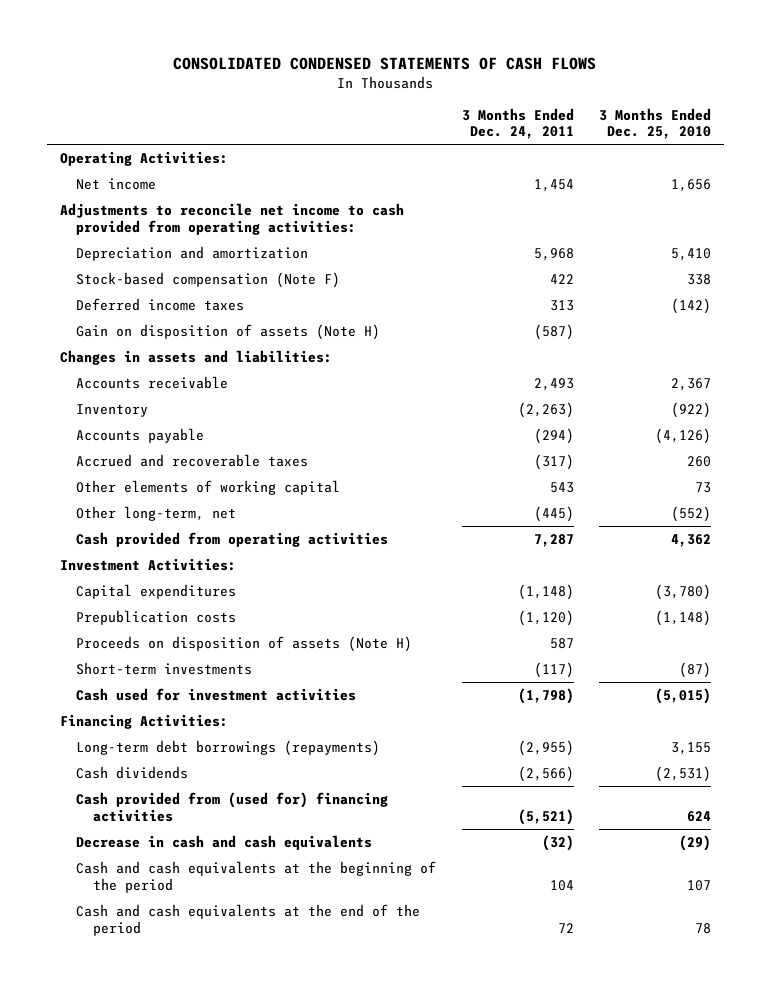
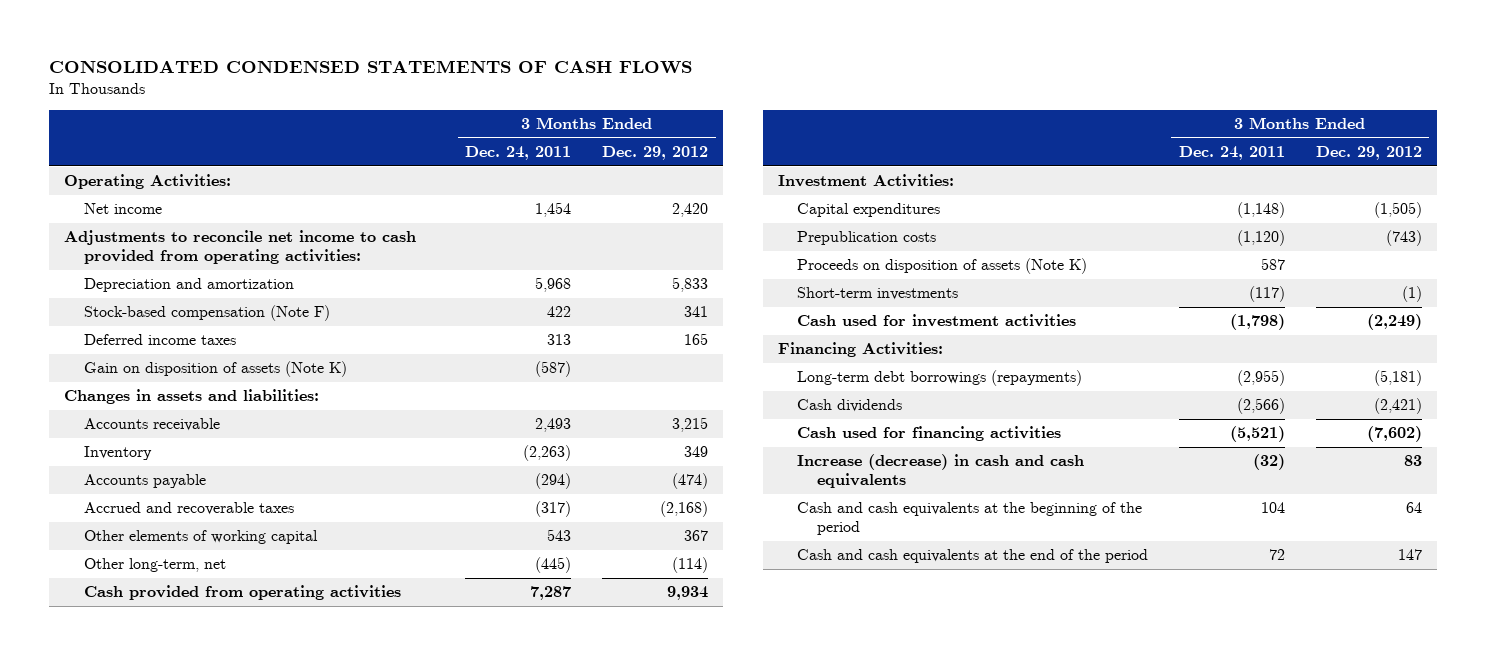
[598,107,711,140] 3 Months Ended Dec. 25, 2010 -> none
none -> [602,146,709,161] Dec. 29, 2012
[76,324,381,341] Gain on disposition of assets (Note H) -> [83,361,347,378] Gain on disposition of assets (Note K)
[76,636,413,653] Proceeds on disposition of assets (Note H) -> [797,258,1088,275] Proceeds on disposition of assets (Note K)
[76,792,389,822] Cash provided from (used for) financing activities -> [797,426,1062,442] Cash used for financing activities
[76,835,373,851] Decrease in cash and cash equivalents -> [797,454,1085,489] Increase (decrease) in cash and cash equivalents

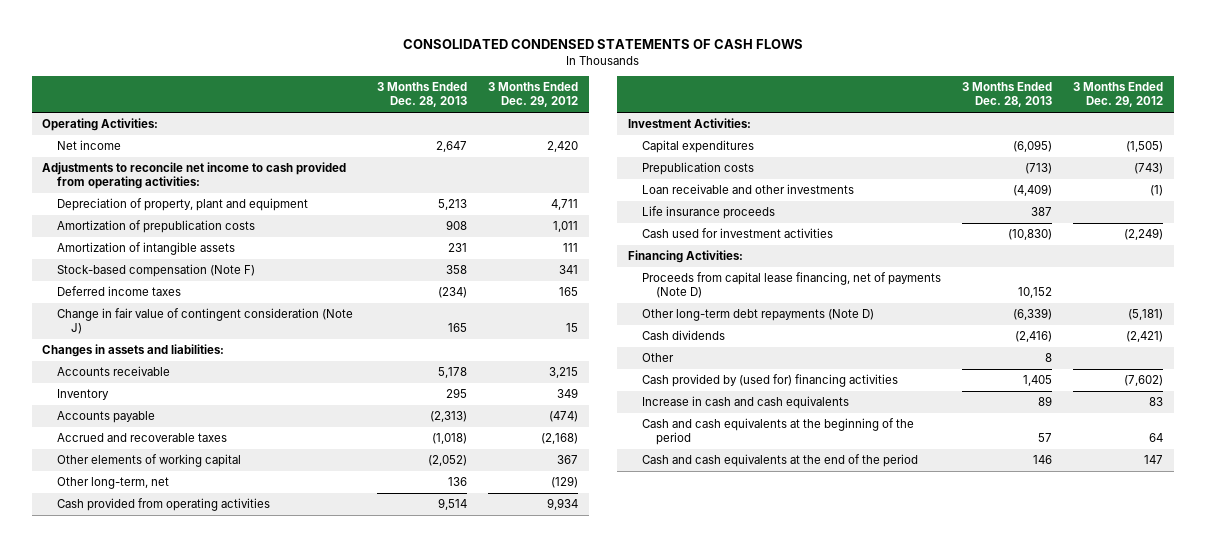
[465,146,572,161] Dec. 24, 2011 -> none
none -> [376,82,467,108] 3 Months Ended Dec. 28, 2013
[83,278,294,293] Depreciation and amortization -> none
none -> [56,198,308,212] Depreciation of property, plant and equipment
none -> [56,220,255,234] Amortization of prepublication costs
none -> [56,242,235,256] Amortization of intangible assets
[83,361,347,378] Gain on disposition of assets (Note K) -> none
none -> [56,308,353,335] Change in fair value of contingent consideration (Note J)
[672,557,709,574] (114) -> [551,476,579,489] (129)
[797,258,1088,275] Proceeds on disposition of assets (Note K) -> none
[797,287,959,301] Short-term investments -> none
none -> [642,184,855,195] Loan receivable and other investments
none -> [642,206,776,220] Life insurance proceeds
none -> [642,272,942,299] Proceeds from capital lease financing, net of payments (Note D)
[797,370,1083,387] Long-term debt borrowings (repayments) -> [642,309,875,322] Other long-term debt repayments (Note D)
none -> [642,353,675,363] Other
[797,426,1062,442] Cash used for financing activities -> [642,374,899,388] Cash provided by (used for) financing activities
[797,454,1085,489] Increase (decrease) in cash and cash equivalents -> [642,396,850,410] Increase in cash and cash equivalents

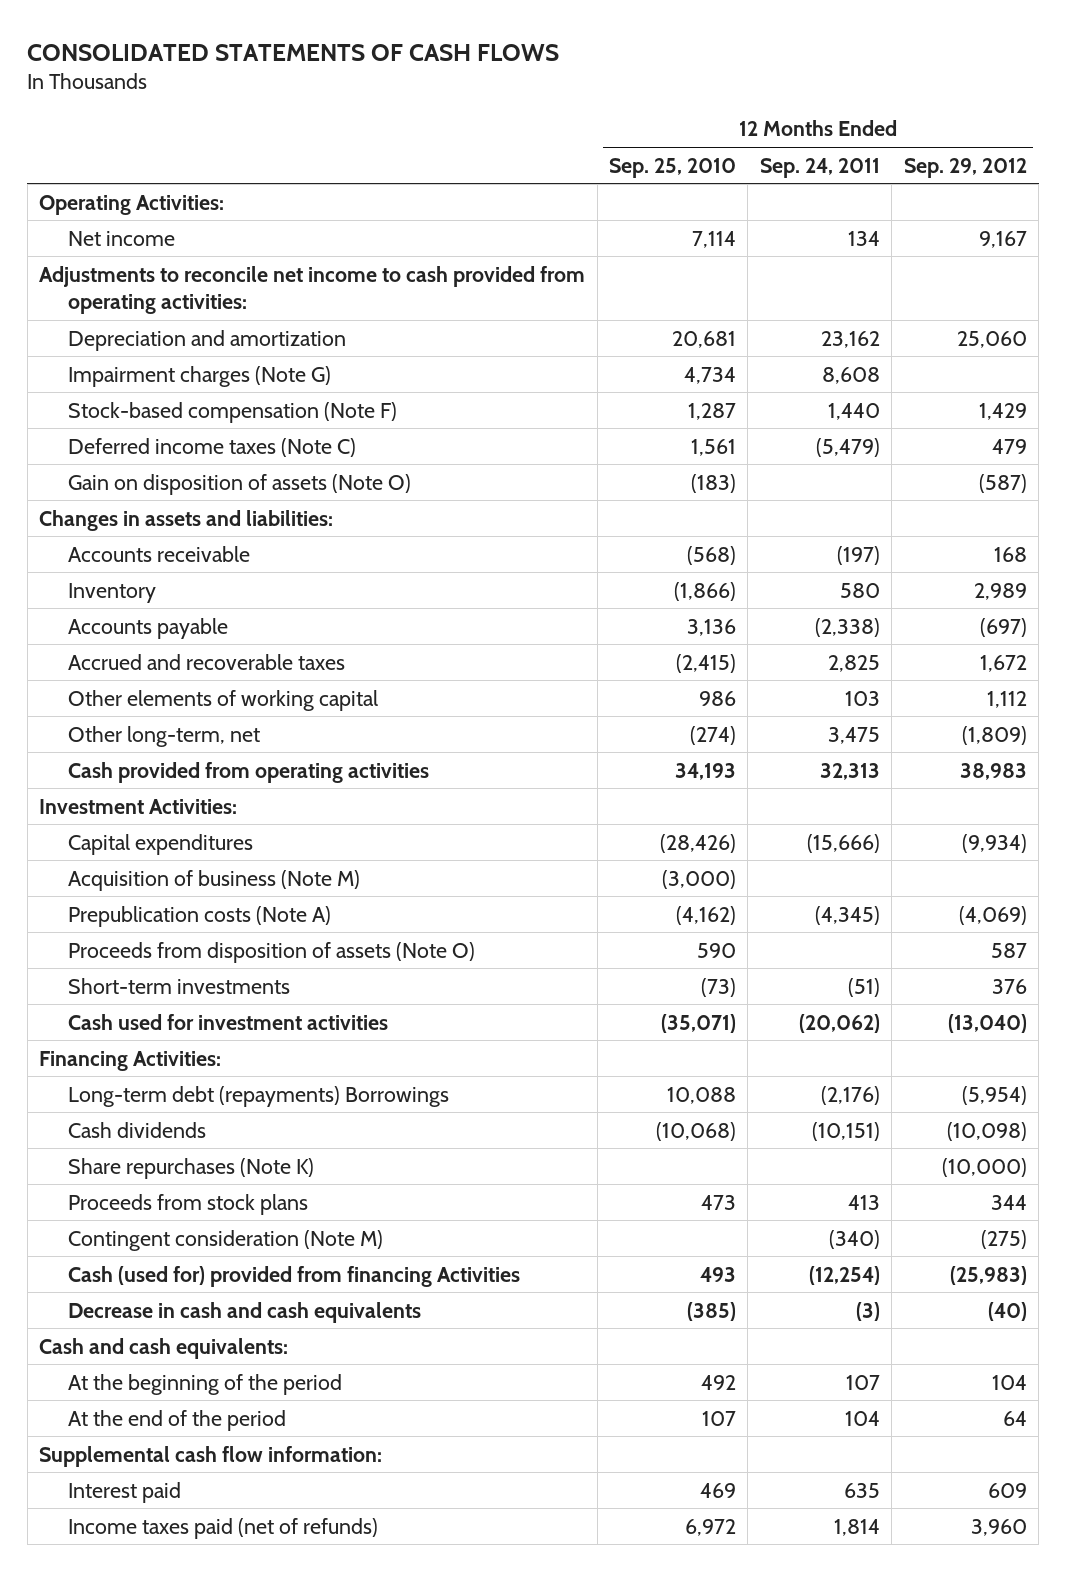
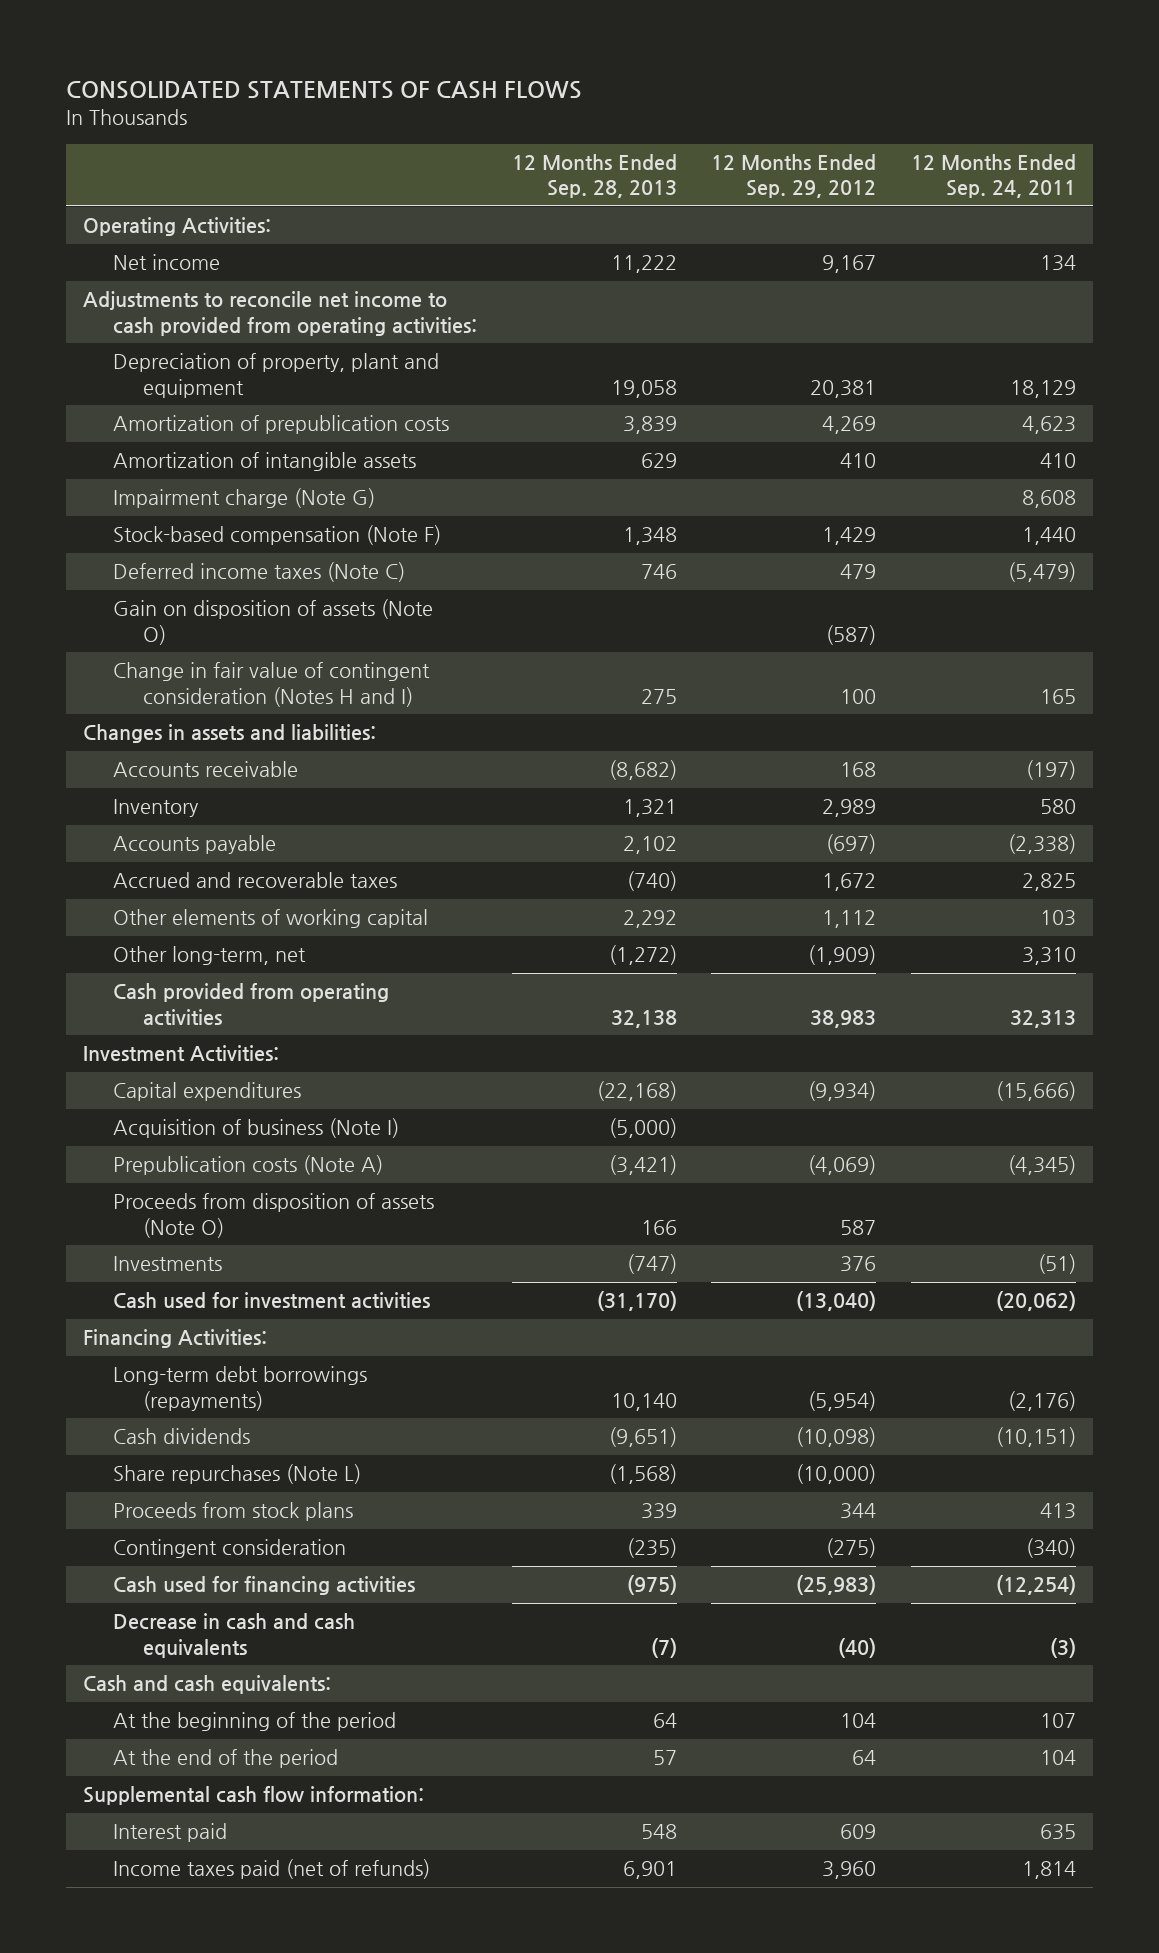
[608,157,736,178] Sep. 25, 2010 -> none
none -> [511,154,677,199] 12 Months Ended Sep. 28, 2013
[68,329,347,351] Depreciation and amortization -> none
none -> [113,353,440,398] Depreciation of property, plant and equipment
none -> [113,415,450,435] Amortization of prepublication costs
none -> [113,452,417,472] Amortization of intangible assets
[68,365,332,387] Impairment charges (Note G) -> [113,488,376,509] Impairment charge (Note G)
none -> [113,662,431,707] Change in fair value of contingent consideration (Notes H and I)
[827,726,880,744] 3,475 -> [1021,947,1076,966] 3,310
[961,725,1027,745] (1,809) -> [808,945,877,966] (1,909)
[68,869,361,891] Acquisition of business (Note M) -> [113,1118,400,1139] Acquisition of business (Note I)
[68,977,291,994] Short-term investments -> [113,1256,223,1272] Investments
[68,1085,450,1107] Long-term debt (repayments) Borrowings -> [113,1366,368,1411] Long-term debt borrowings (repayments)
[68,1157,315,1179] Share repurchases (Note K) -> [113,1464,362,1485] Share repurchases (Note L)
[68,1229,384,1251] Contingent consideration (Note M) -> [113,1539,347,1559] Contingent consideration
[68,1265,521,1287] Cash (used for) provided from financing Activities -> [113,1576,416,1596] Cash used for financing activities

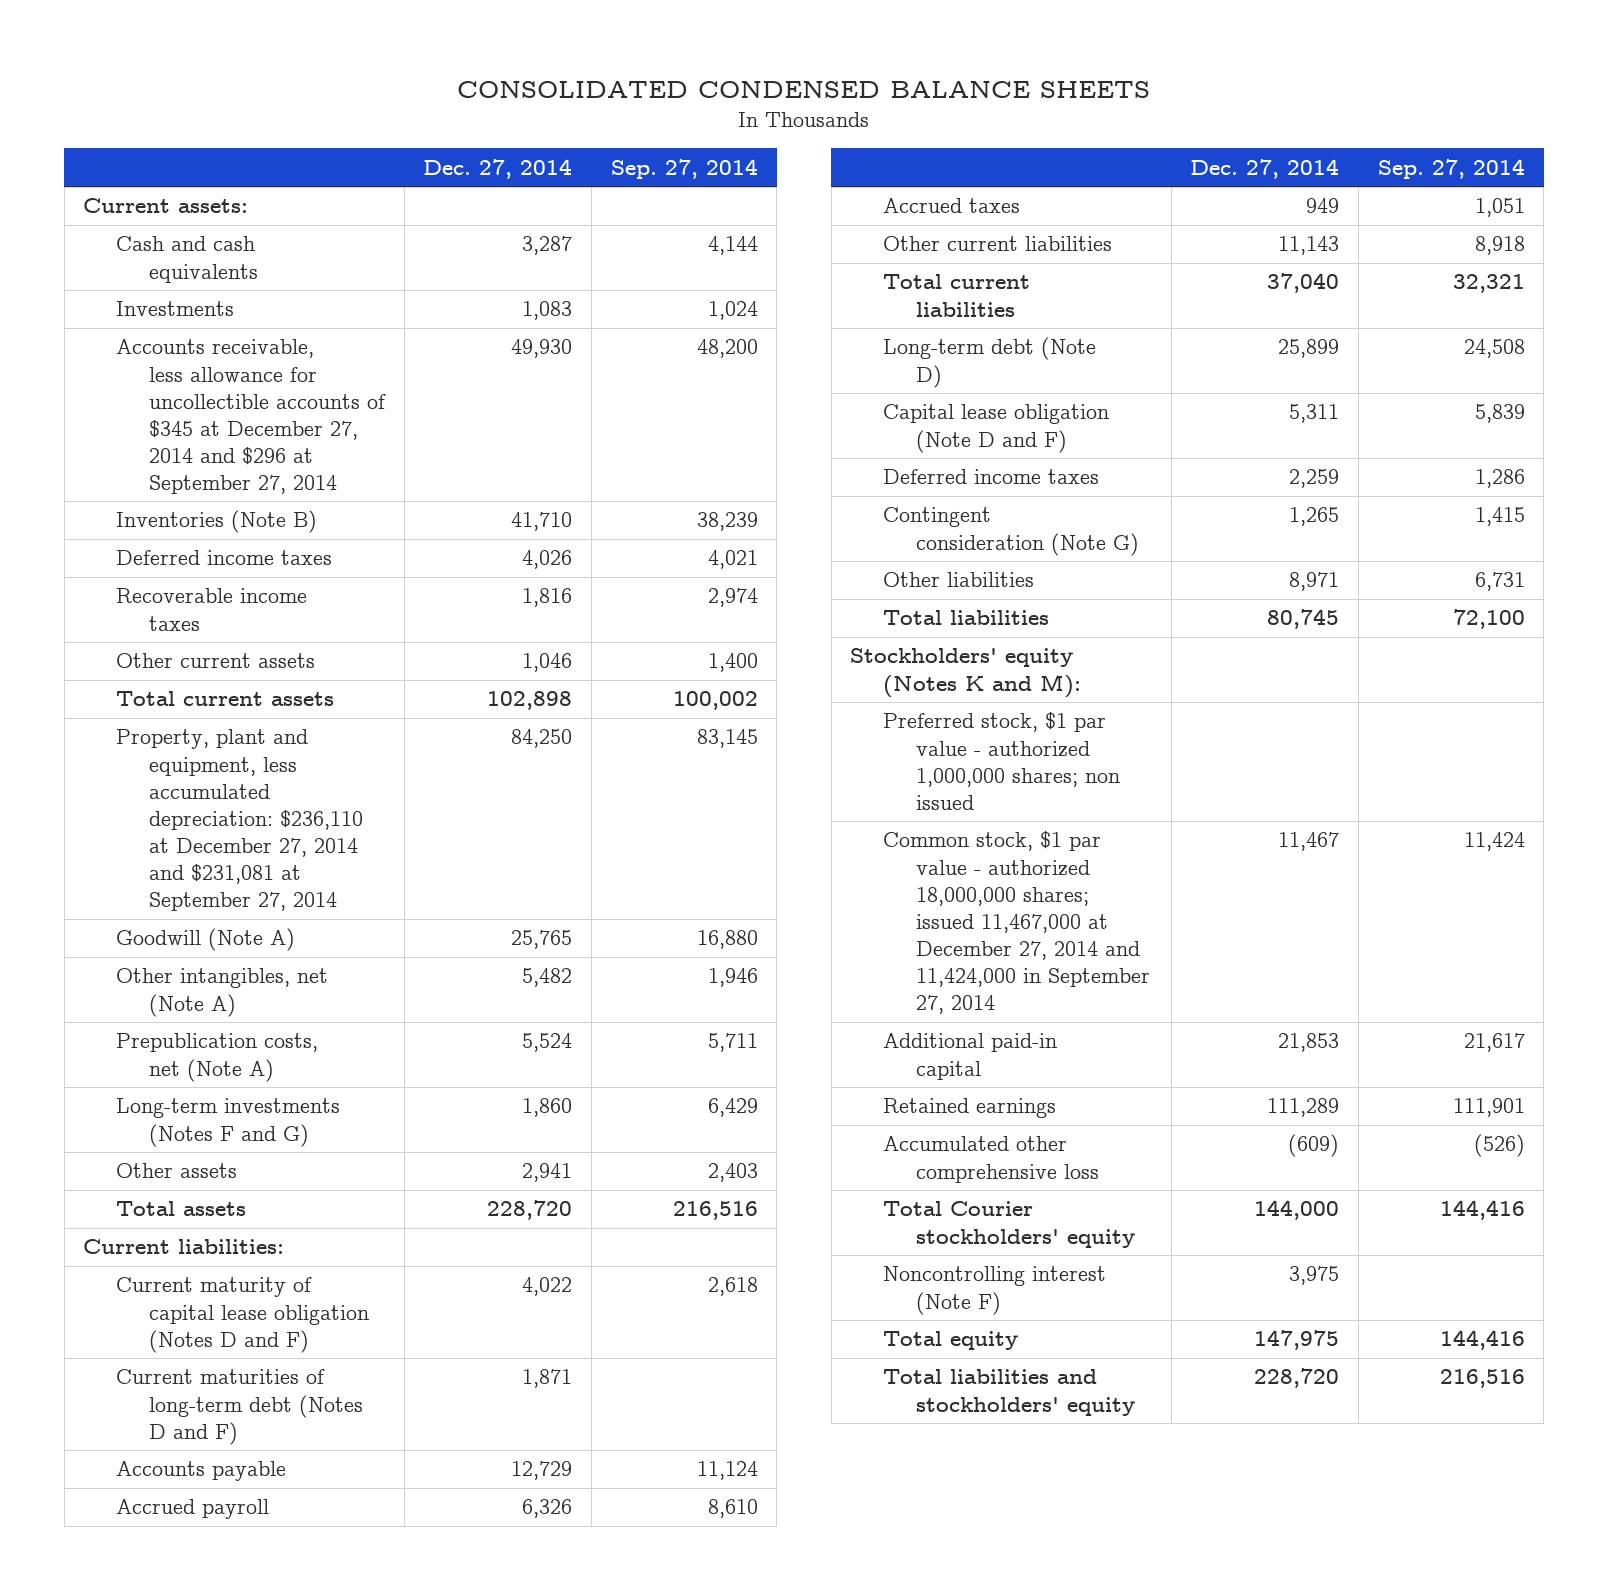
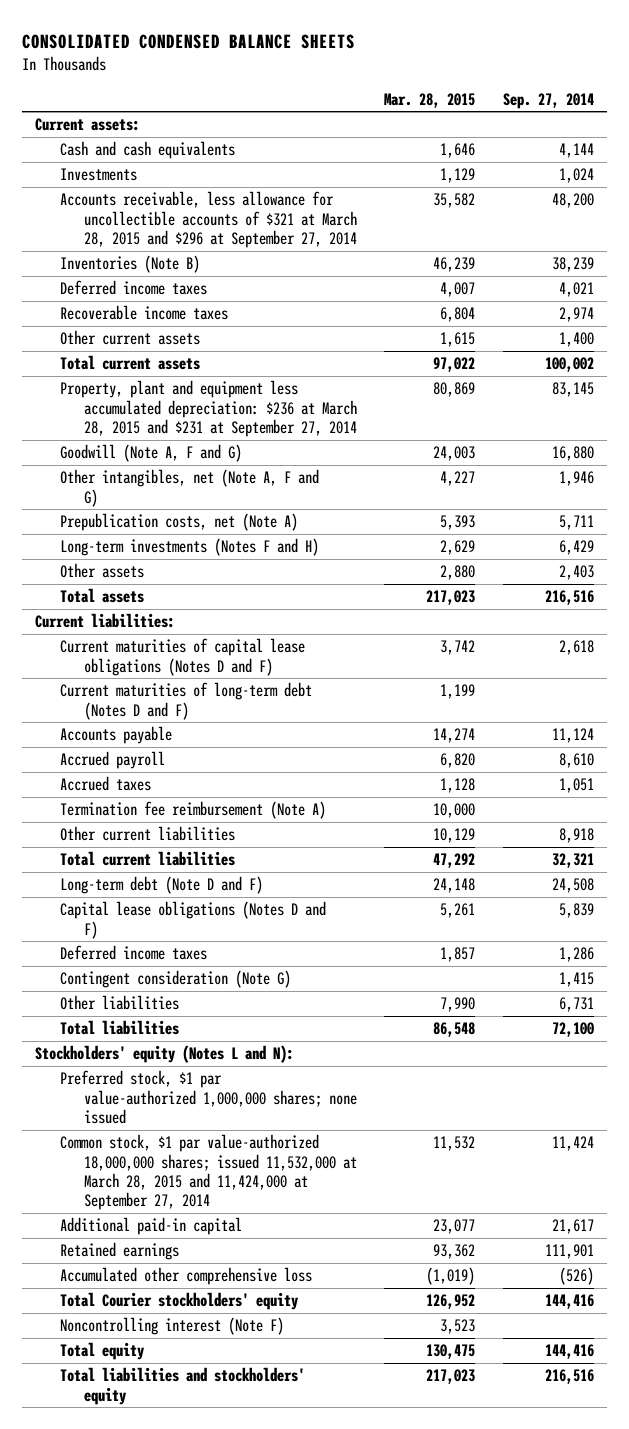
[423,158,573,179] Dec. 27, 2014 -> none
none -> [384,92,476,108] Mar. 28, 2015
[116,339,387,494] Accounts receivable, less allowance for uncollectible accounts of $345 at December 27, 2014 and $296 at September 27, 2014 -> [59,191,358,249] Accounts receivable, less allowance for uncollectible accounts of $321 at March 28, 2015 and $296 at September 27, 2014
[116,729,364,912] Property, plant and equipment, less accumulated depreciation: $236,110 at December 27, 2014 and $231,081 at September 27, 2014 -> [59,380,358,438] Property, plant and equipment less accumulated depreciation: $236 at March 28, 2015 and $231 at September 27, 2014
[116,928,296,952] Goodwill (Note A) -> [59,444,242,463] Goodwill (Note A, F and G)
[116,968,329,1017] Other intangibles, net (Note A) -> [59,469,319,507] Other intangibles, net (Note A, F and G)
[116,1098,341,1147] Long-term investments (Notes F and G) -> [59,538,319,557] Long-term investments (Notes F and H)
[116,1277,370,1353] Current maturity of capital lease obligation (Notes D and F) -> [59,638,305,676] Current maturities of capital lease obligations (Notes D and F)
none -> [59,801,326,820] Termination fee reimbursement (Note A)
[883,337,1097,388] Long-term debt (Note D) -> [59,876,263,895] Long-term debt (Note D and F)
[883,404,1110,453] Capital lease obligation (Note D and F) -> [59,901,326,939] Capital lease obligations (Notes D and F)
[850,648,1082,698] Stockholders' equity (Notes K and M): -> [35,1045,295,1064] Stockholders' equity (Notes L and N):
[883,712,1120,810] Preferred stock, $1 par value - authorized 1,000,000 shares; non issued -> [59,1070,358,1125] Preferred stock, $1 par value-authorized 1,000,000 shares; none issued
[883,831,1150,1015] Common stock, $1 par value - authorized 18,000,000 shares; issued 11,467,000 at December 27, 2014 and 11,424,000 in September 27, 2014 -> [59,1134,358,1211] Common stock, $1 par value-authorized 18,000,000 shares; issued 11,532,000 at March 28, 2015 and 11,424,000 at September 27, 2014

